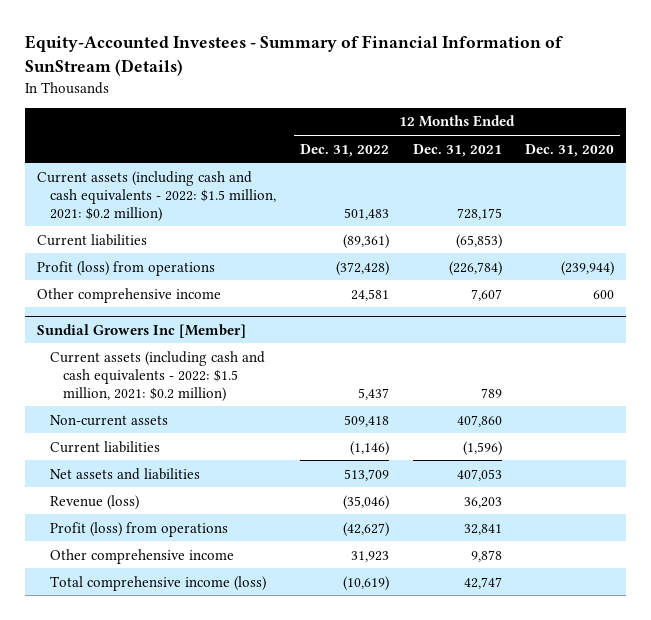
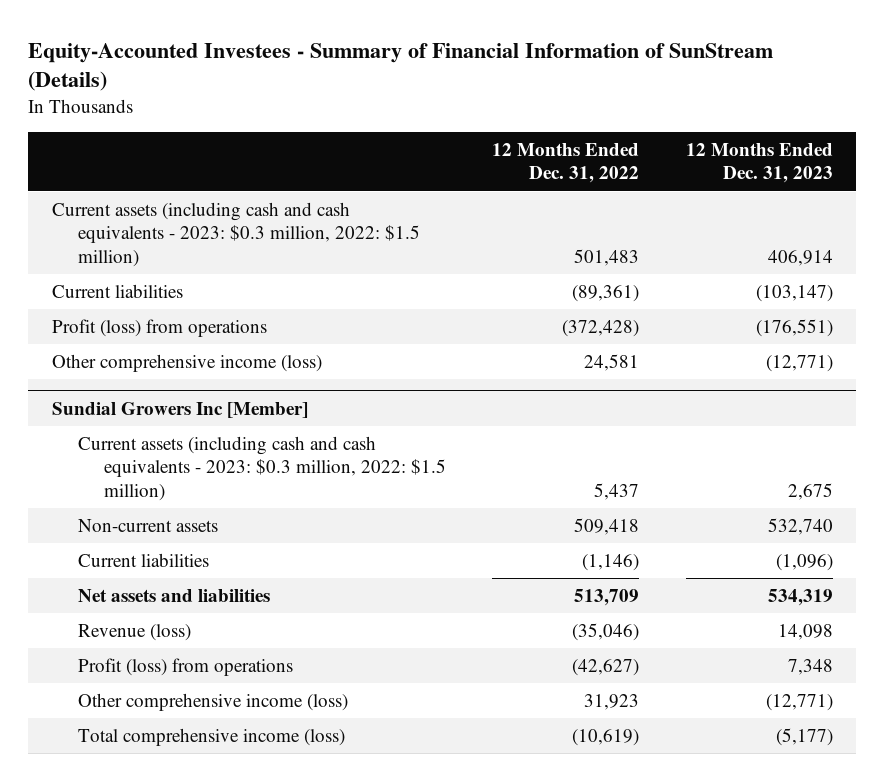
[412,143,502,157] Dec. 31, 2021 -> none
[525,143,615,157] Dec. 31, 2020 -> none
none -> [686,143,834,184] 12 Months Ended Dec. 31, 2023
[36,170,277,222] Current assets (including cash and cash equivalents - 2022: $1.5 million, 2021: $0.2 million) -> [51,201,420,267] Current assets (including cash and cash equivalents - 2023: $0.3 million, 2022: $1.5 million)
[36,287,221,303] Other comprehensive income -> [51,353,322,372] Other comprehensive income (loss)
[50,350,266,402] Current assets (including cash and cash equivalents - 2022: $1.5 million, 2021: $0.2 million) -> [77,435,446,501] Current assets (including cash and cash equivalents - 2023: $0.3 million, 2022: $1.5 million)
[50,548,235,564] Other comprehensive income -> [77,692,348,711] Other comprehensive income (loss)

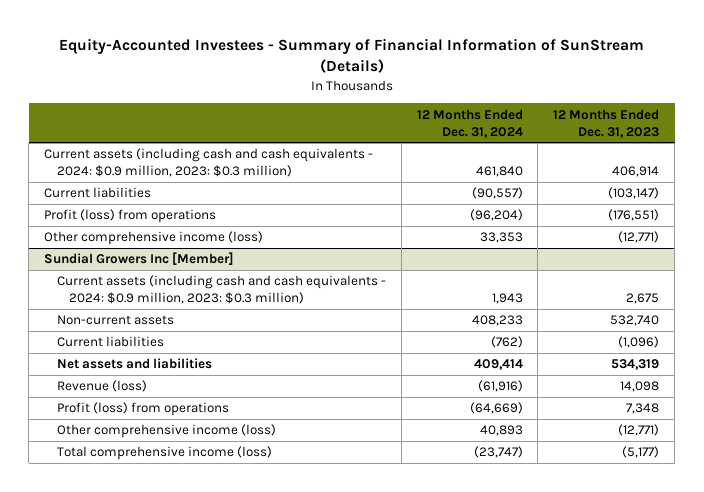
[492,143,640,184] 12 Months Ended Dec. 31, 2022 -> none
none -> [416,108,523,138] 12 Months Ended Dec. 31, 2024
[51,201,420,267] Current assets (including cash and cash equivalents - 2023: $0.3 million, 2022: $1.5 million) -> [44,148,374,178] Current assets (including cash and cash equivalents - 2024: $0.9 million, 2023: $0.3 million)
[77,435,446,501] Current assets (including cash and cash equivalents - 2023: $0.3 million, 2022: $1.5 million) -> [56,275,386,305] Current assets (including cash and cash equivalents - 2024: $0.9 million, 2023: $0.3 million)

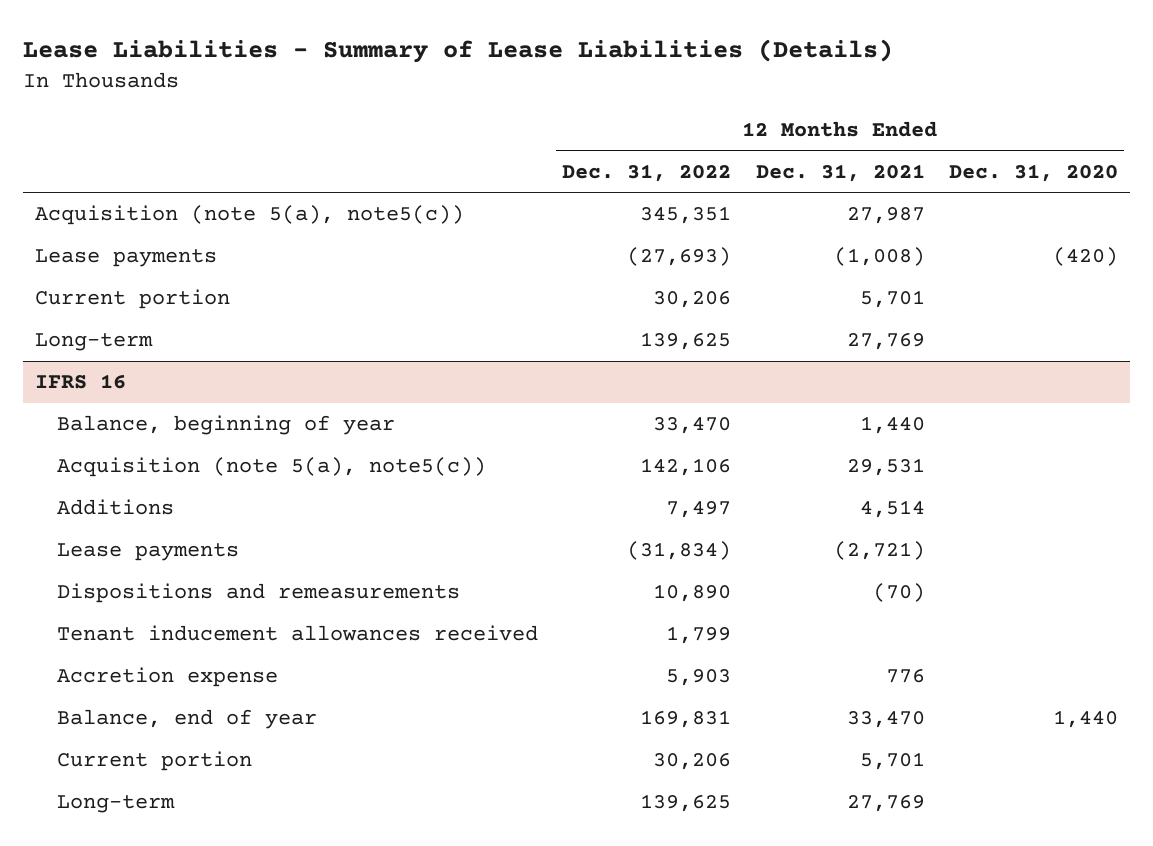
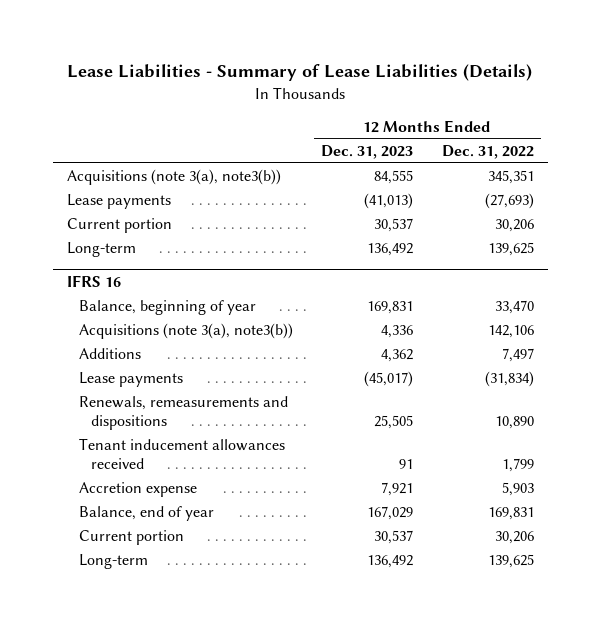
[755,164,925,183] Dec. 31, 2021 -> none
[948,164,1118,183] Dec. 31, 2020 -> none
none -> [321,144,414,159] Dec. 31, 2023
[34,205,464,226] Acquisition (note 5(a), note5(c)) -> [66,169,281,186] Acquisitions (note 3(a), note3(b))
[57,457,487,478] Acquisition (note 5(a), note5(c)) -> [78,323,293,340] Acquisitions (note 3(a), note3(b))
[57,583,461,604] Dispositions and remeasurements -> [78,396,288,431] Renewals, remeasurements and dispositions

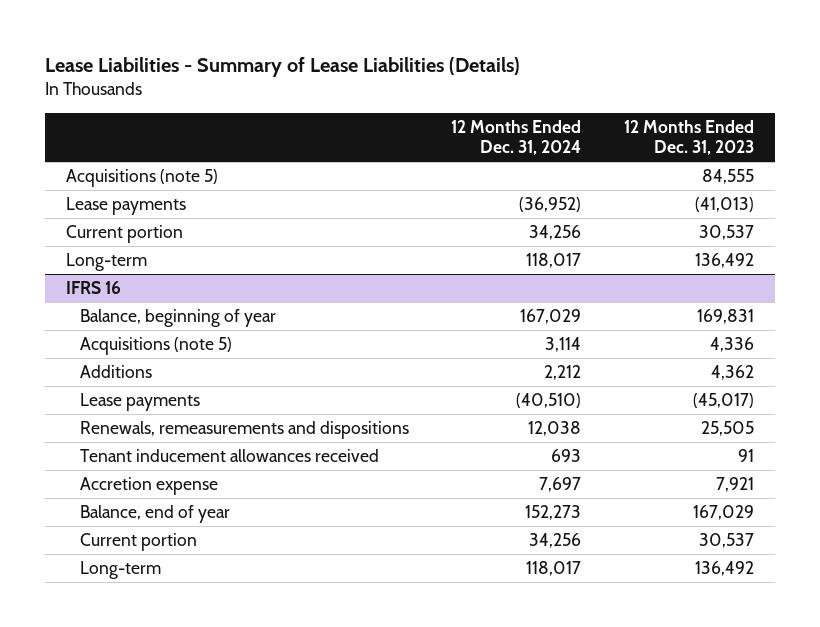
[441,144,534,159] Dec. 31, 2022 -> none
none -> [451,119,582,156] 12 Months Ended Dec. 31, 2024
[66,169,281,186] Acquisitions (note 3(a), note3(b)) -> [66,169,219,188] Acquisitions (note 5)
[78,323,293,340] Acquisitions (note 3(a), note3(b)) -> [79,337,232,356] Acquisitions (note 5)

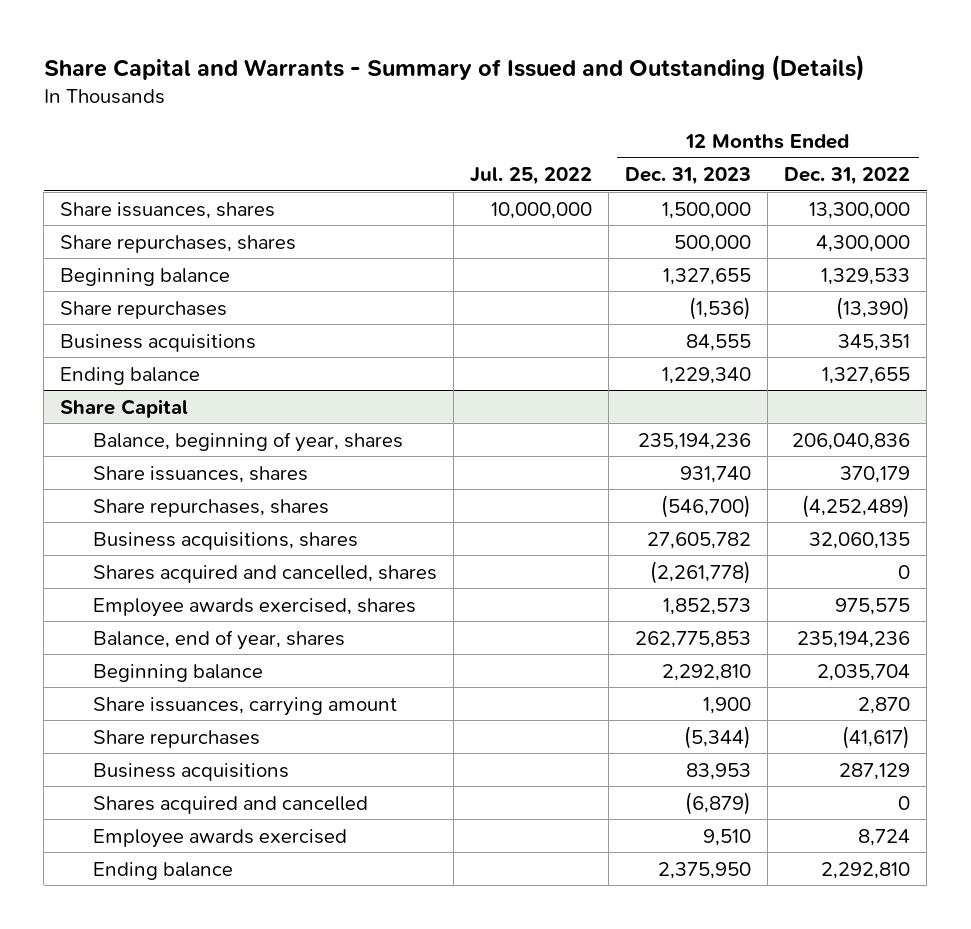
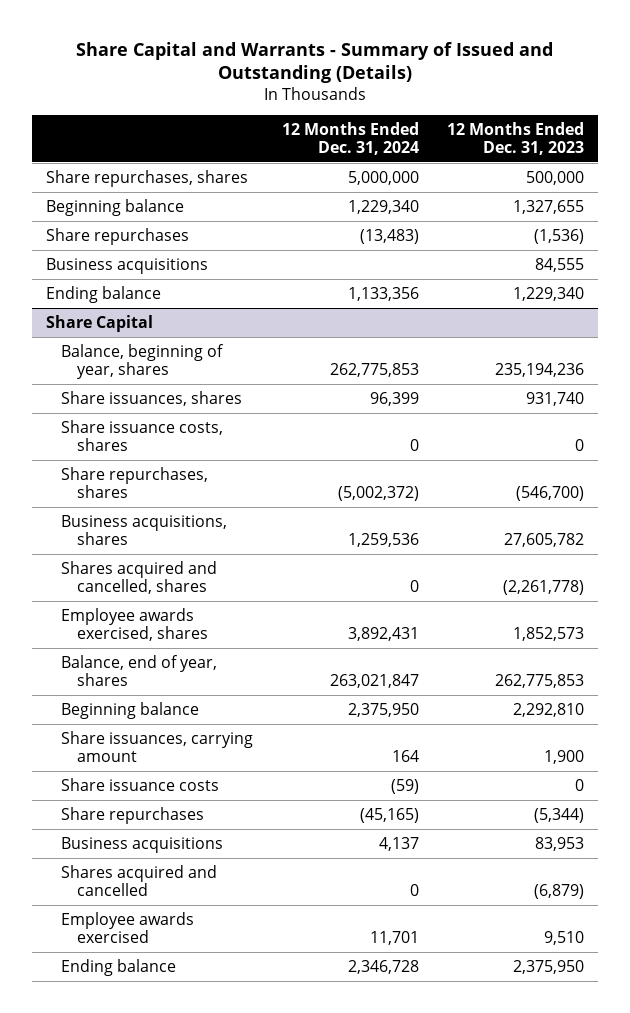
[470,167,593,186] Jul. 25, 2022 -> none
[784,167,911,186] Dec. 31, 2022 -> none
none -> [281,122,419,155] 12 Months Ended Dec. 31, 2024
[60,201,276,219] Share issuances, shares -> none
none -> [61,419,224,451] Share issuance costs, shares
none -> [61,777,220,791] Share issuance costs

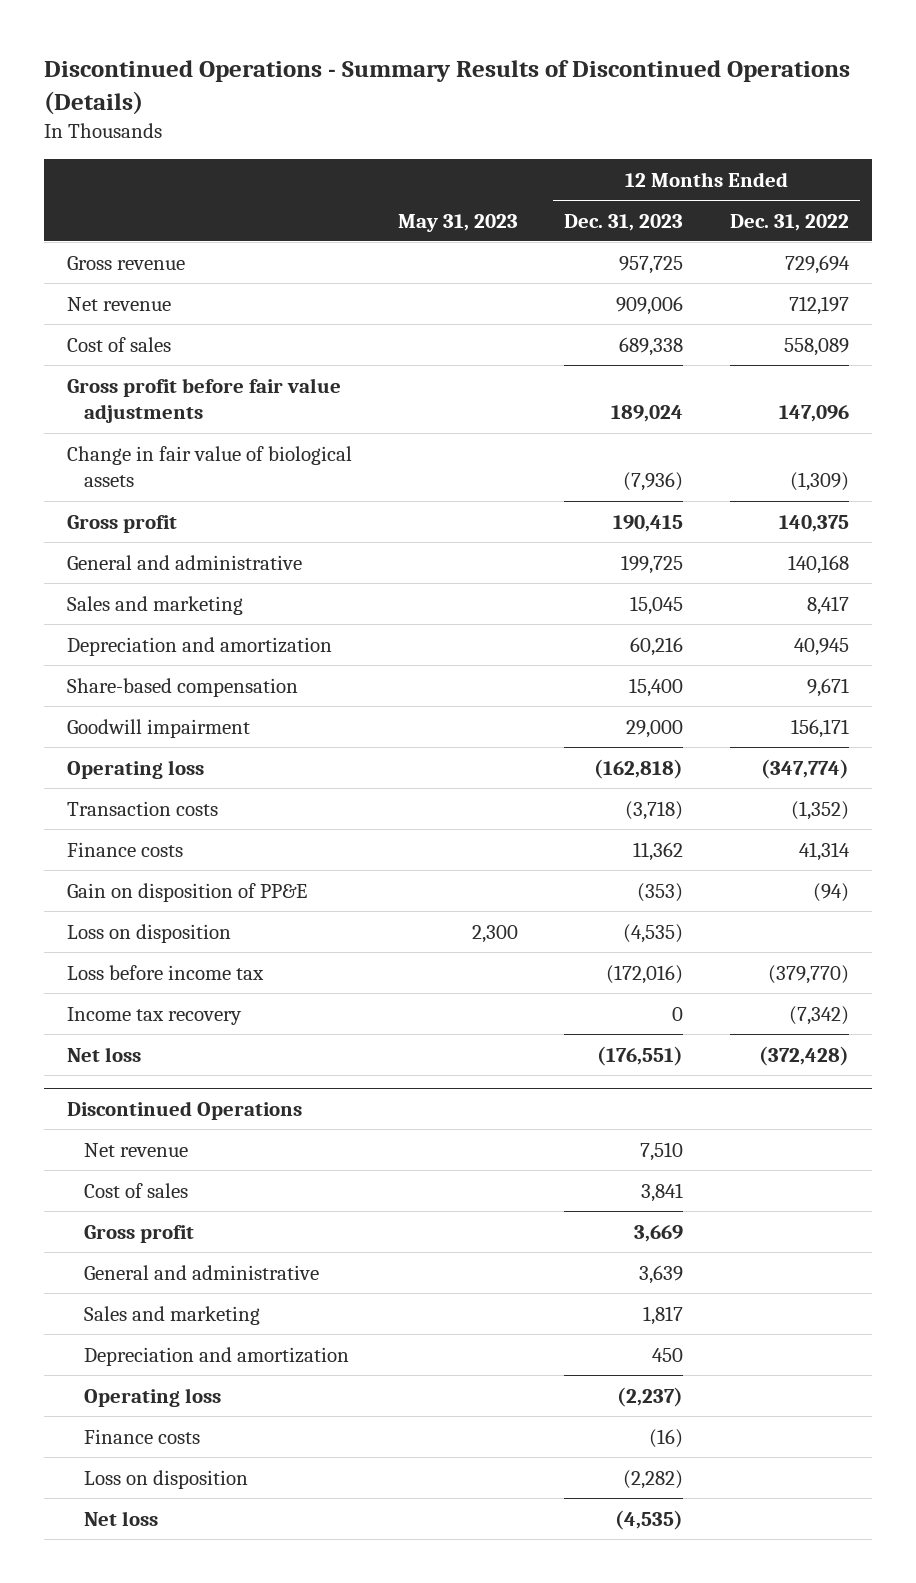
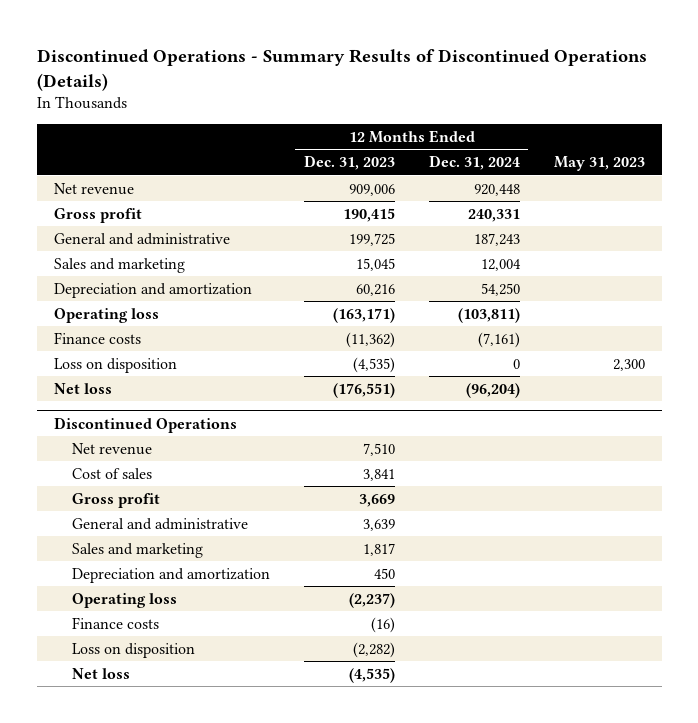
[729,213,849,231] Dec. 31, 2022 -> none
none -> [428,155,520,171] Dec. 31, 2024
[66,255,185,270] Gross revenue -> none
[66,336,171,352] Cost of sales -> none
[66,377,341,424] Gross profit before fair value adjustments -> none
[66,445,352,488] Change in fair value of biological assets -> none
[66,677,298,697] Share-based compensation -> none
[66,718,250,738] Goodwill impairment -> none
[66,800,218,816] Transaction costs -> none
[66,882,307,902] Gain on disposition of PP&E -> none
[594,758,684,779] (162,818) -> [332,307,395,323] (163,171)
[633,841,684,861] 11,362 -> [345,331,395,348] (11,362)
[66,964,264,980] Loss before income tax -> none
[66,1006,242,1025] Income tax recovery -> none

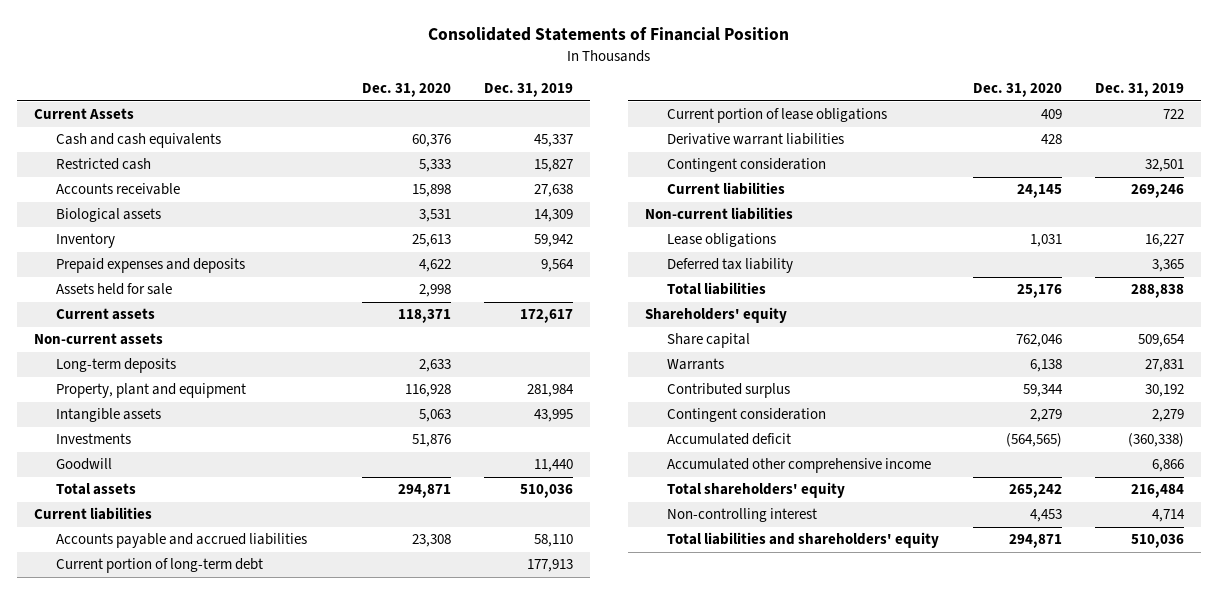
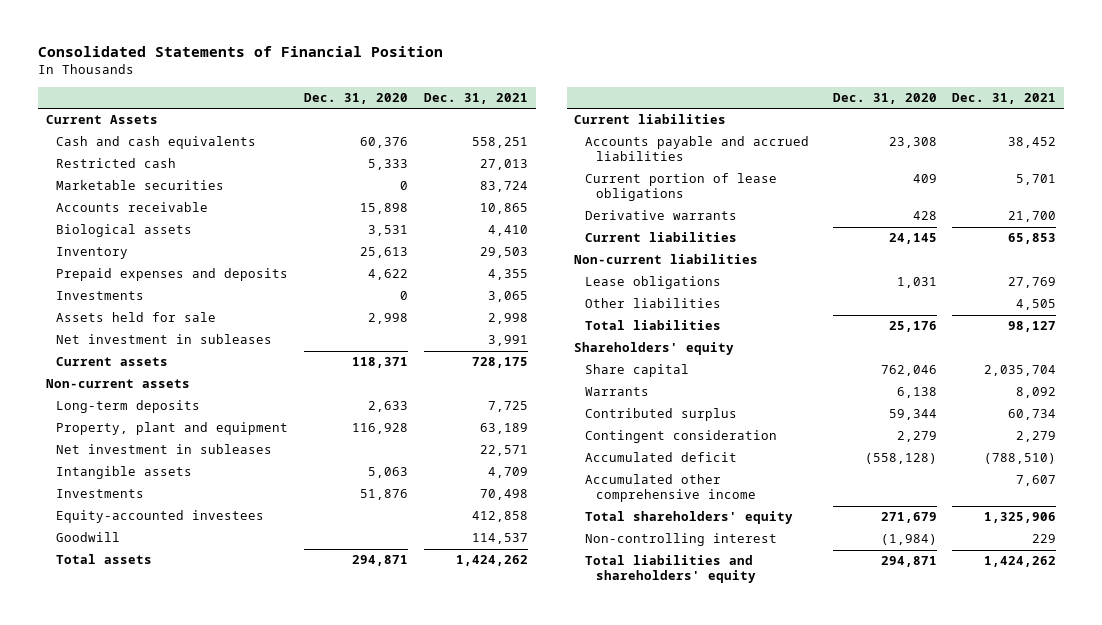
[484,83,574,98] Dec. 31, 2019 -> none
none -> [423,92,528,104] Dec. 31, 2021
none -> [56,180,225,191] Marketable securities
none -> [56,291,145,301] Investments
none -> [56,334,273,345] Net investment in subleases
none -> [56,444,273,455] Net investment in subleases
none -> [56,510,265,524] Equity-accounted investees
[55,558,263,574] Current portion of long-term debt -> none
[666,158,826,173] Contingent consideration -> none
[666,133,844,146] Derivative warrant liabilities -> [585,210,738,221] Derivative warrants
[666,258,793,274] Deferred tax liability -> none
none -> [585,298,722,309] Other liabilities
[1005,433,1062,448] (564,565) -> [864,453,937,465] (558,128)
[1008,484,1062,499] 265,242 -> [880,512,937,524] 271,679
[1029,509,1062,523] 4,453 -> [880,534,937,546] (1,984)

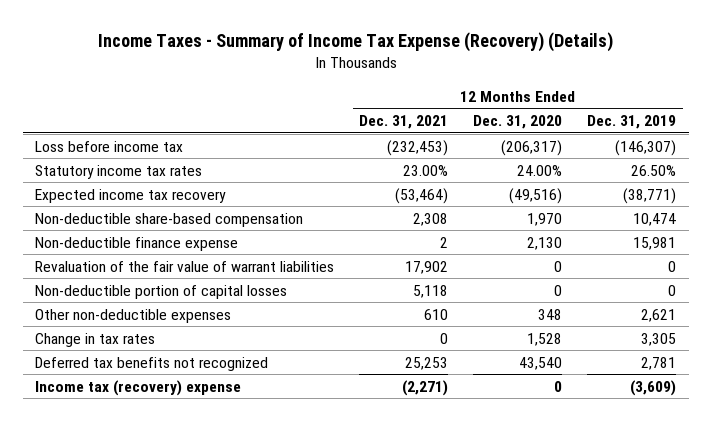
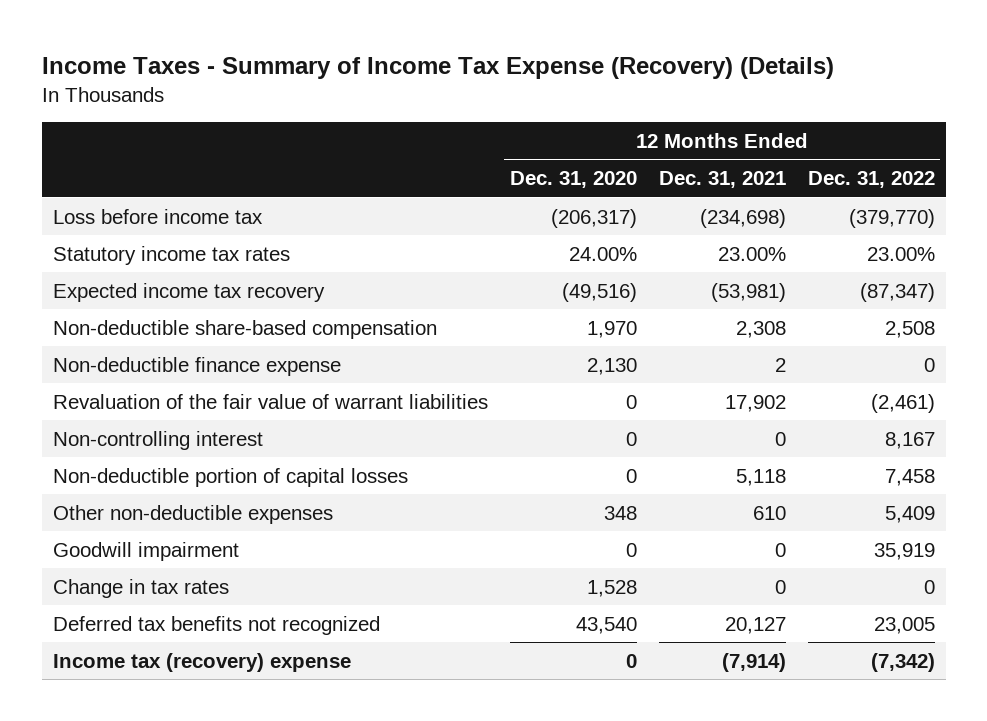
[587,115,677,130] Dec. 31, 2019 -> none
none -> [807,171,935,189] Dec. 31, 2022
[387,139,449,156] (232,453) -> [699,208,786,228] (234,698)
[395,187,449,204] (53,464) -> [710,282,786,302] (53,981)
none -> [52,430,263,450] Non-controlling interest
none -> [52,541,239,561] Goodwill impairment
[405,356,449,370] 25,253 -> [724,616,786,634] 20,127
[402,379,449,396] (2,271) -> [721,652,786,672] (7,914)

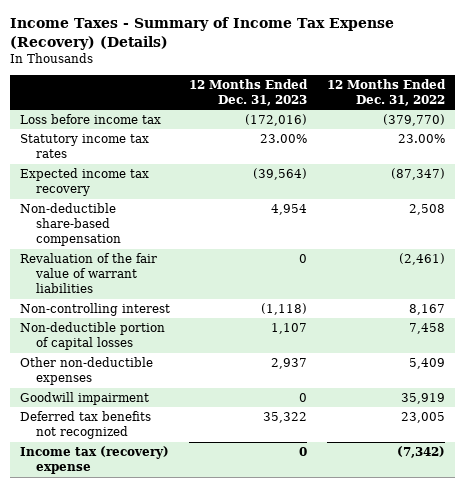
[509,171,637,189] Dec. 31, 2020 -> none
[658,171,786,189] Dec. 31, 2021 -> none
none -> [189,78,309,107] 12 Months Ended Dec. 31, 2023
[52,356,341,376] Non-deductible finance expense -> none
[52,578,229,598] Change in tax rates -> none

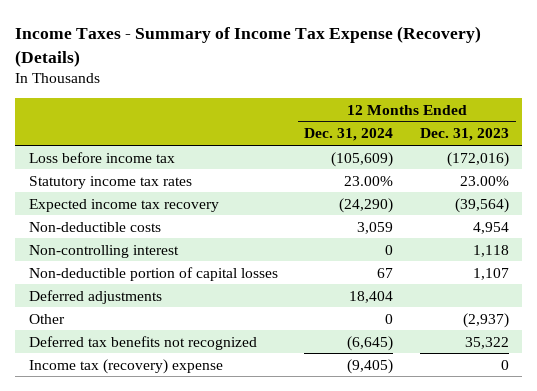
[326,78,446,107] 12 Months Ended Dec. 31, 2022 -> none
none -> [304,128,394,142] Dec. 31, 2024
[19,252,157,294] Revaluation of the fair value of warrant liabilities -> none
[19,202,121,247] Non-deductible share-based compensation -> [28,221,161,232] Non-deductible costs
[261,302,308,315] (1,118) -> [472,244,509,257] 1,118
[19,356,153,386] Other non-deductible expenses -> none
[19,391,149,405] Goodwill impairment -> none
none -> [28,289,162,304] Deferred adjustments
none -> [28,313,65,324] Other

